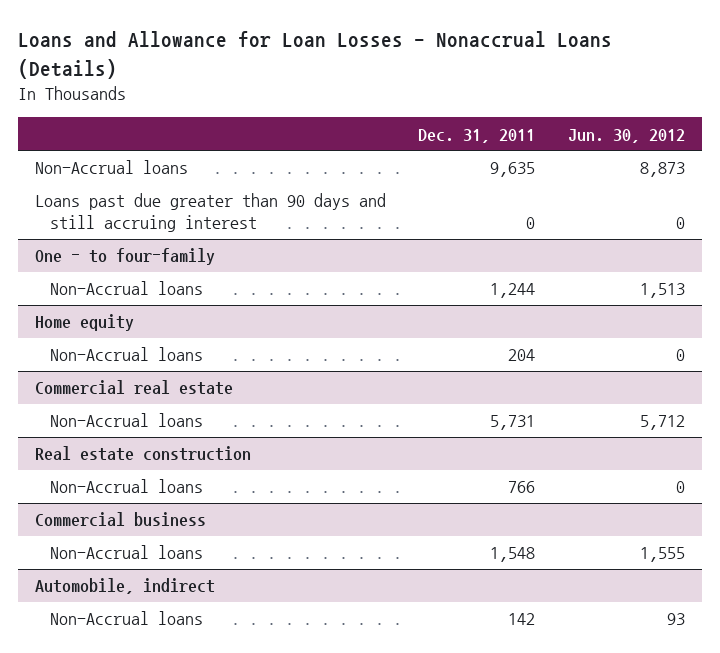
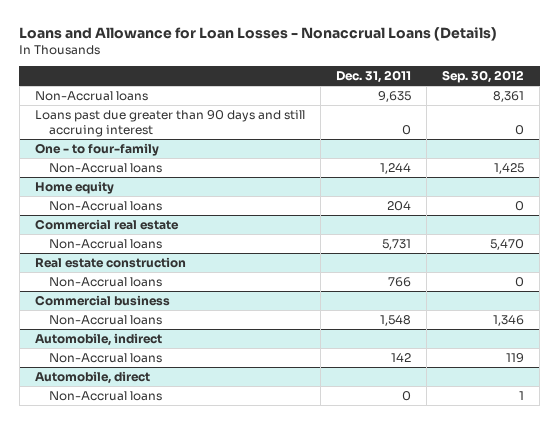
[568,128,686,143] Jun. 30, 2012 -> none
none -> [442,70,525,84] Sep. 30, 2012
none -> [34,370,150,384] Automobile, direct
none -> [48,390,162,401] Non-Accrual loans

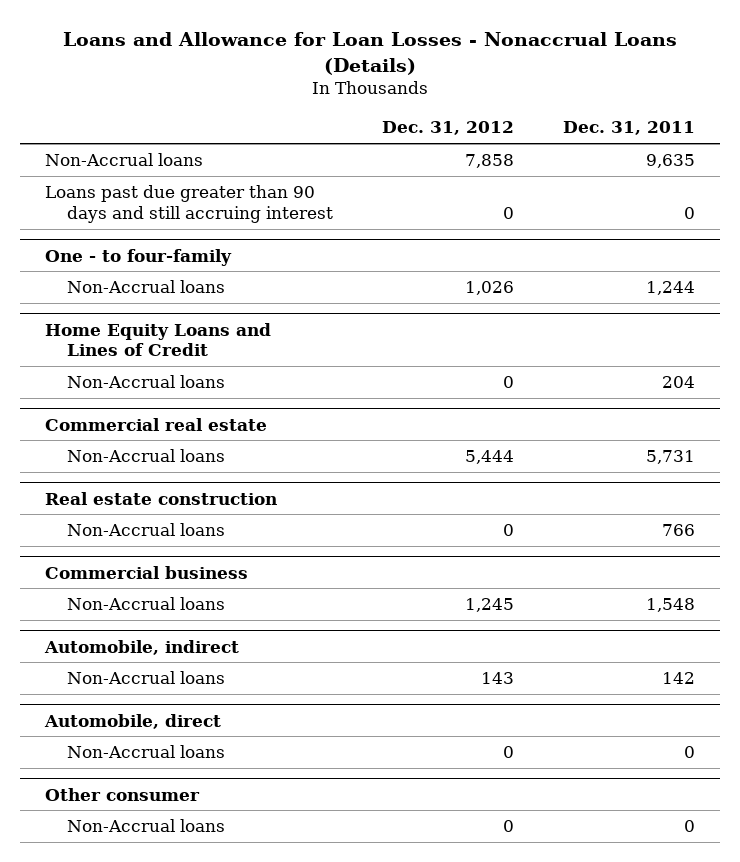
[442,70,525,84] Sep. 30, 2012 -> none
none -> [382,121,515,136] Dec. 31, 2012
[34,180,114,194] Home equity -> none
none -> [44,322,271,357] Home Equity Loans and Lines of Credit
none -> [44,787,200,801] Other consumer
none -> [67,819,226,833] Non-Accrual loans

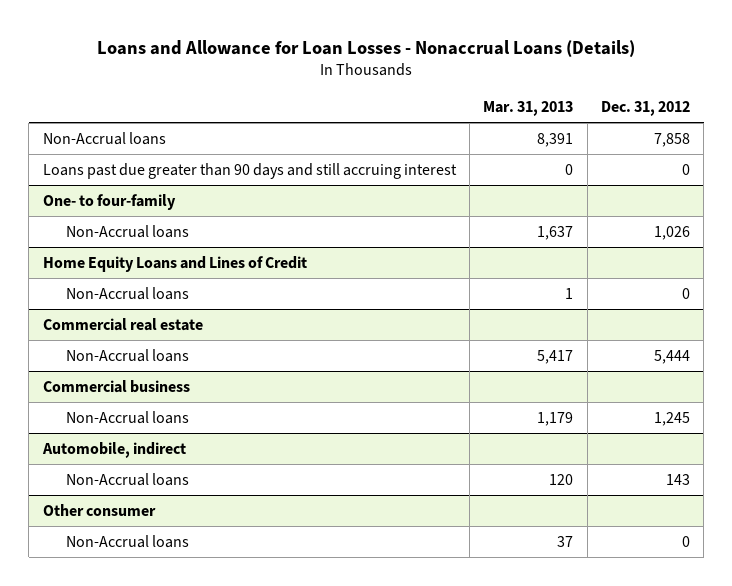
[563,121,696,136] Dec. 31, 2011 -> none
none -> [483,100,574,116] Mar. 31, 2013
[44,248,232,266] One - to four-family -> [42,193,176,210] One- to four-family
[44,491,277,505] Real estate construction -> none
[67,523,226,537] Non-Accrual loans -> none
[43,713,221,729] Automobile, direct -> none
[67,745,226,759] Non-Accrual loans -> none

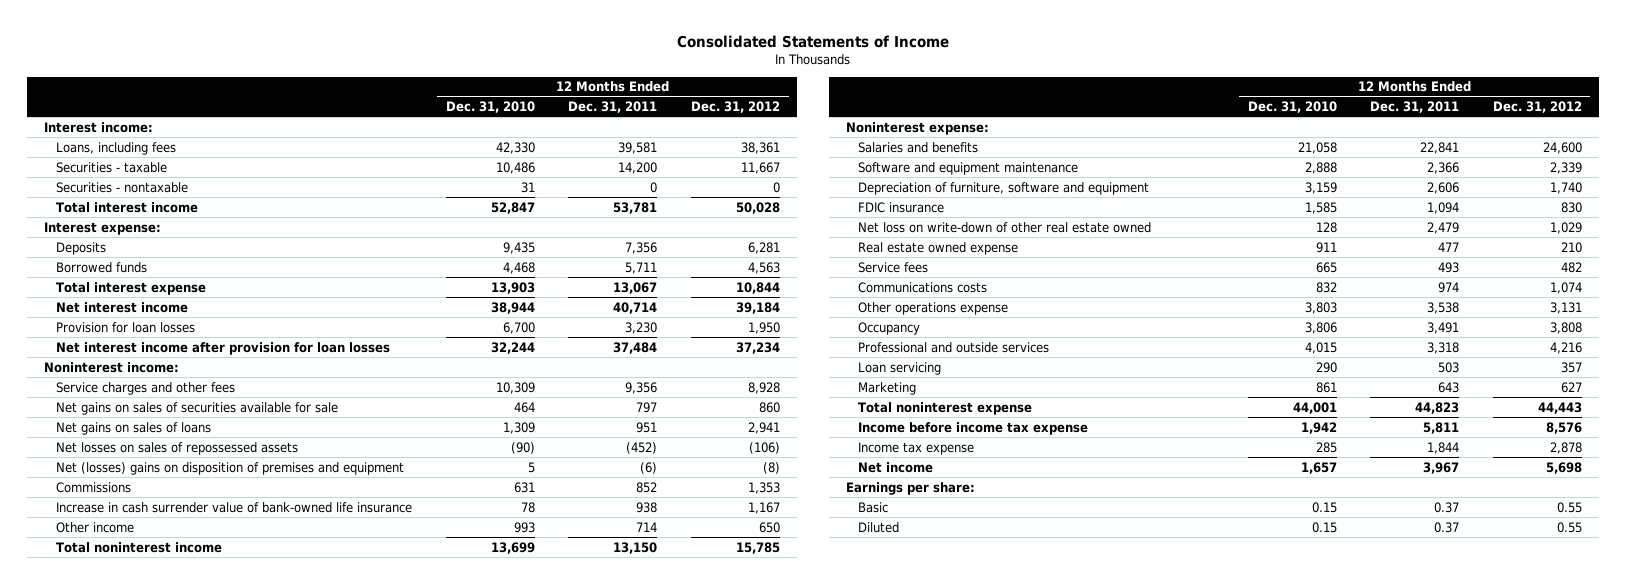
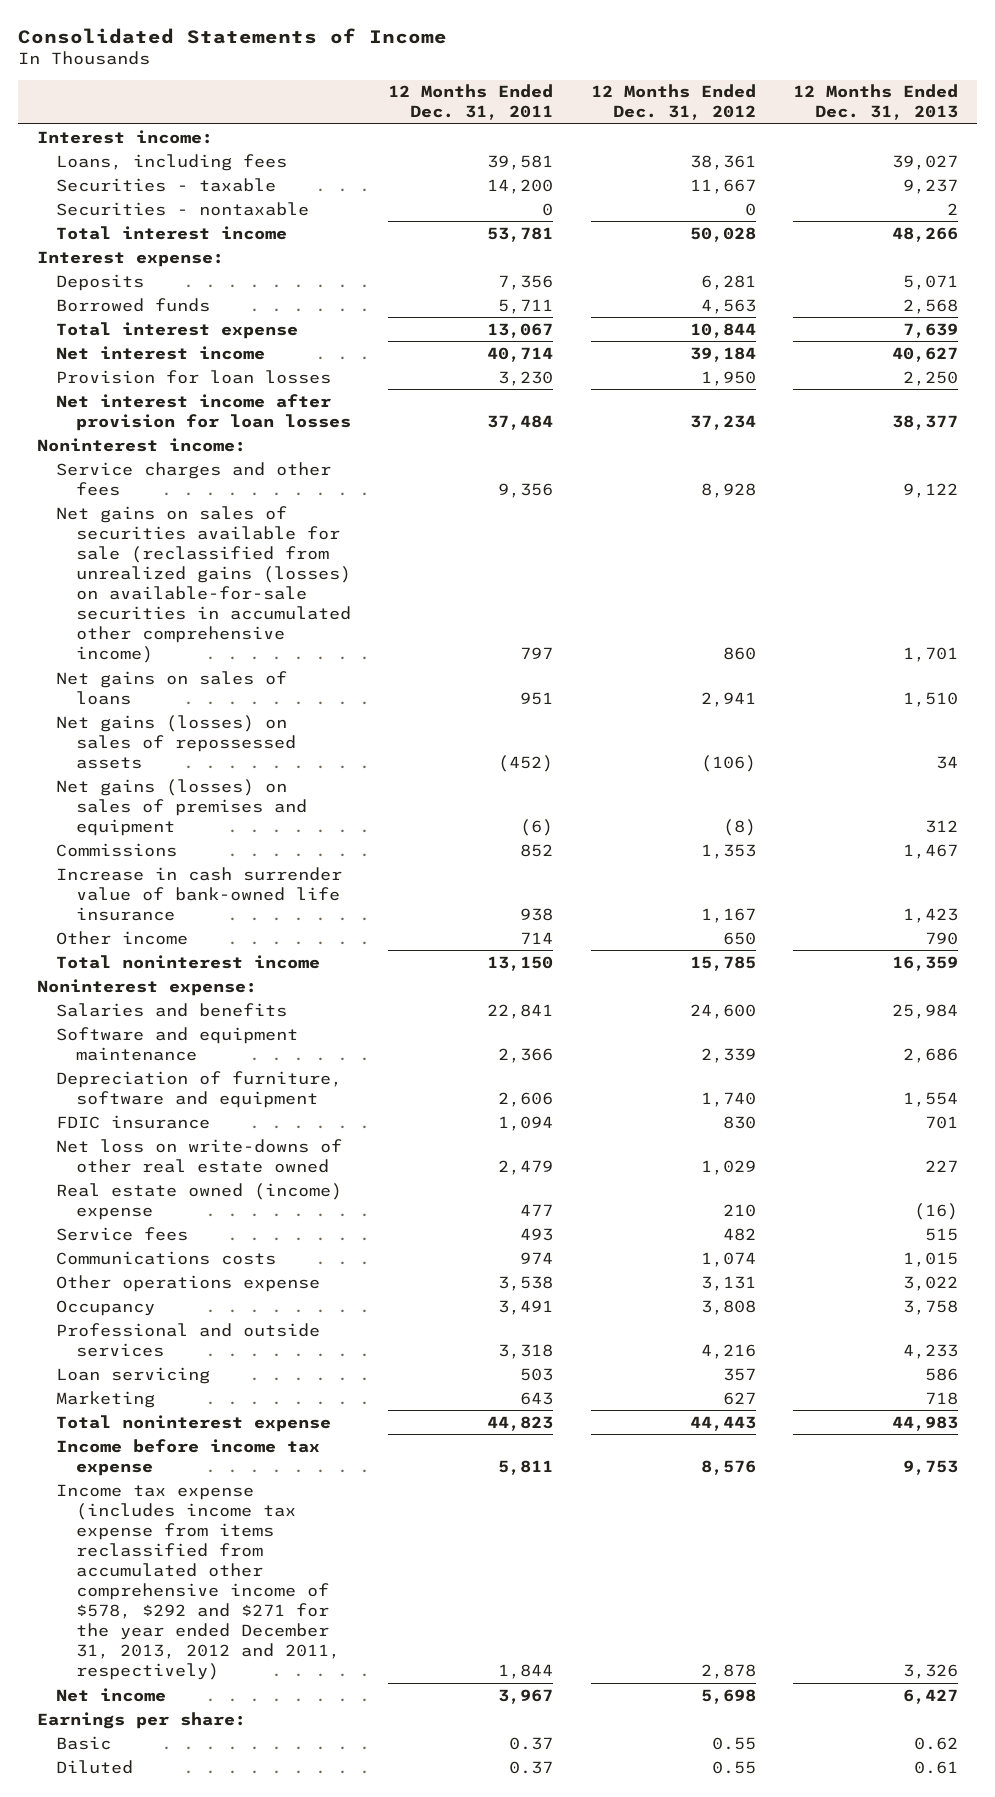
[445,101,535,114] Dec. 31, 2010 -> none
none -> [792,84,958,121] 12 Months Ended Dec. 31, 2013
[56,401,339,415] Net gains on sales of securities available for sale -> [56,505,352,664] Net gains on sales of securities available for sale (reclassified from unrealized gains (losses) on available-for-sale securities in accumulated other comprehensive income)
[56,441,299,455] Net losses on sales of repossessed assets -> [56,714,297,769] Net gains (losses) on sales of repossessed assets
[56,461,405,475] Net (losses) gains on disposition of premises and equipment -> [56,778,308,836] Net gains (losses) on sales of premises and equipment
[858,221,1152,233] Net loss on write-down of other real estate owned -> [56,1138,343,1173] Net loss on write-downs of other real estate owned
[858,241,1019,255] Real estate owned expense -> [56,1182,343,1220] Real estate owned (income) expense
[858,441,975,455] Income tax expense -> [56,1483,341,1681] Income tax expense (includes income tax expense from items reclassified from accumulated other comprehensive income of $578, $292 and $271 for the year ended December 31, 2013, 2012 and 2011, respectively)

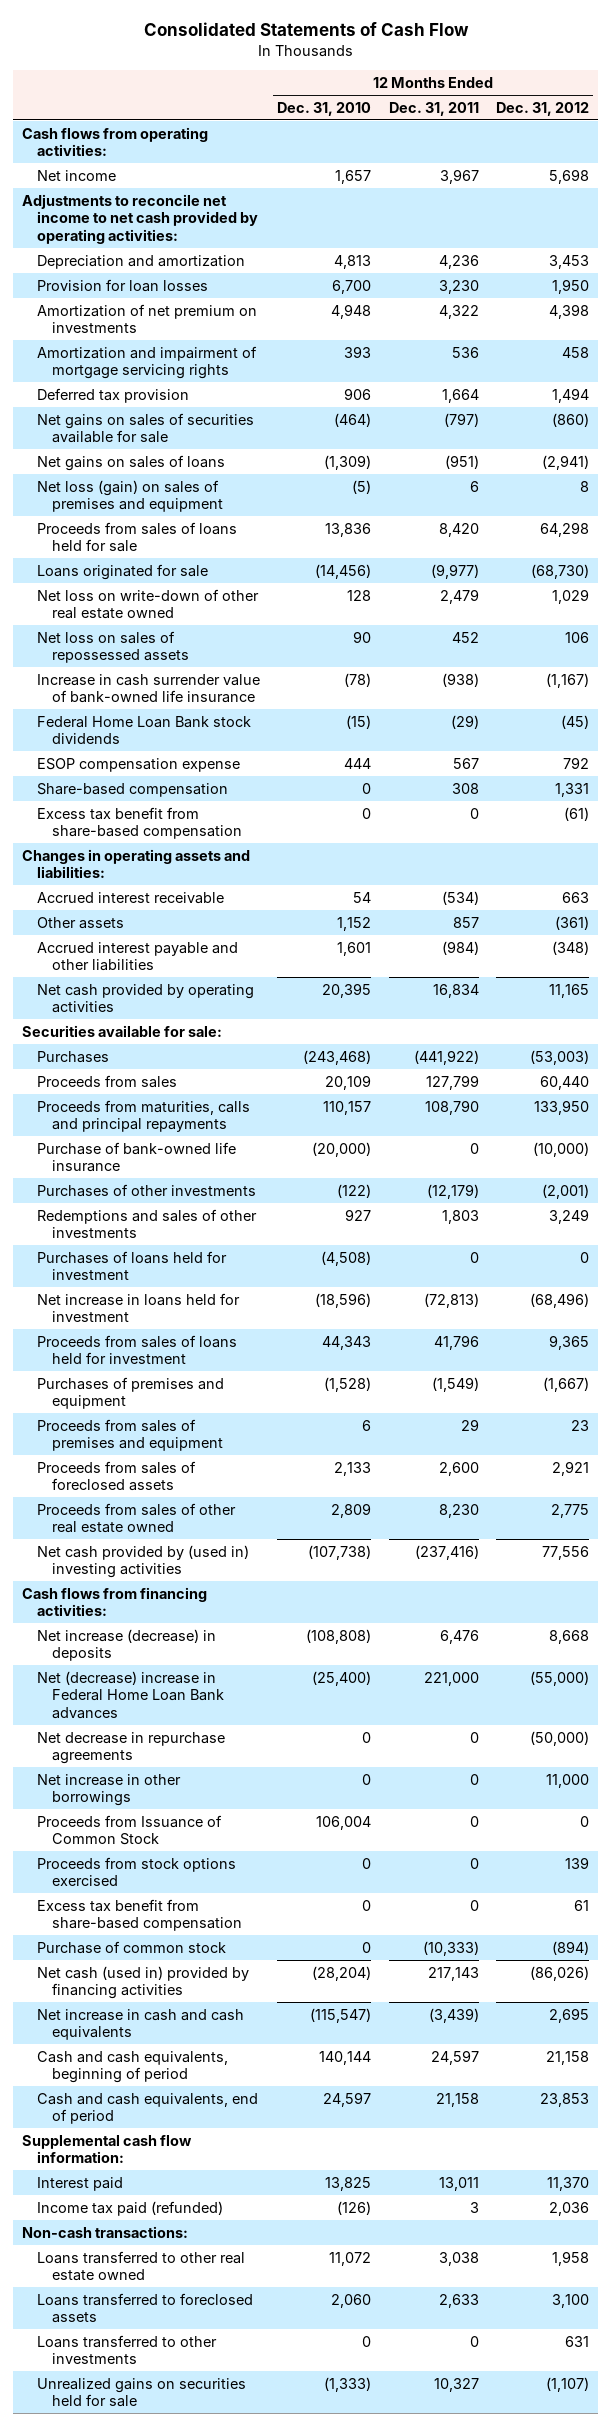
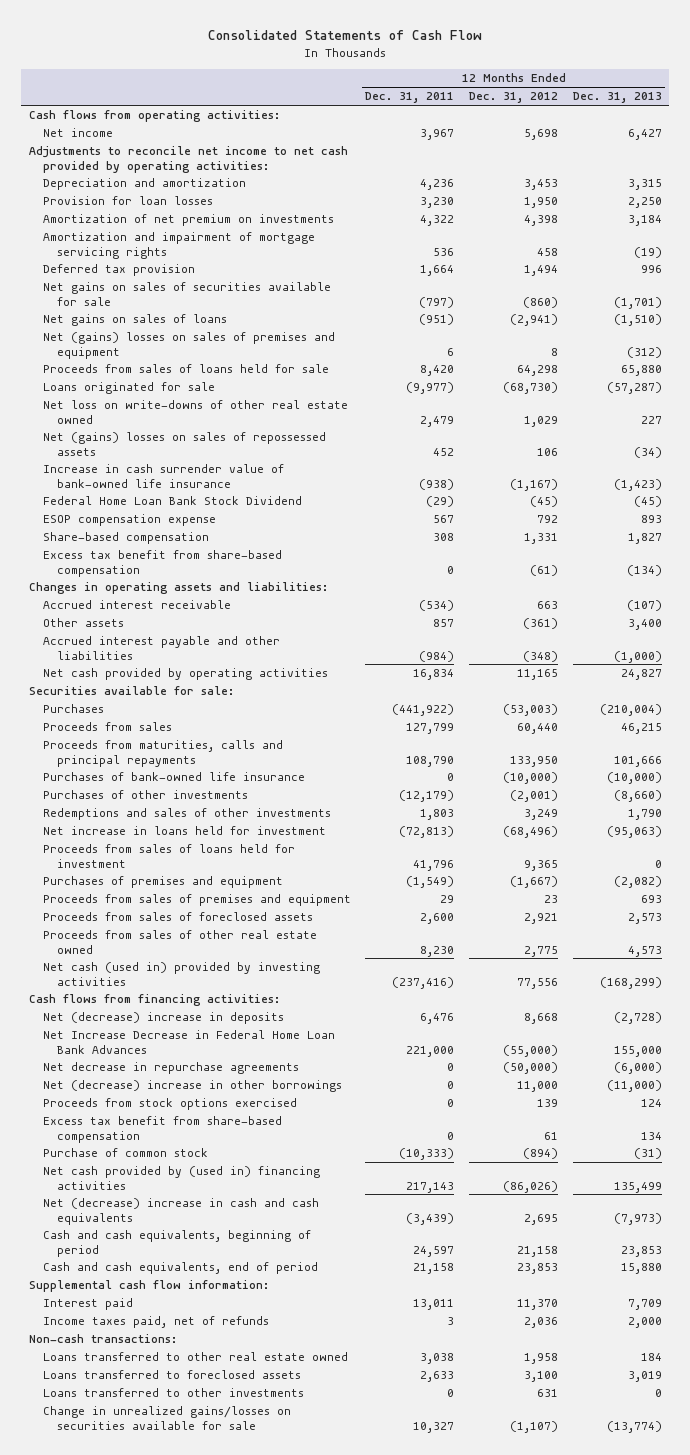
[277,101,372,116] Dec. 31, 2010 -> none
none -> [572,92,662,104] Dec. 31, 2013
[37,479,224,513] Net loss (gain) on sales of premises and equipment -> [42,332,335,359] Net (gains) losses on sales of premises and equipment
[37,588,260,620] Net loss on write-down of other real estate owned -> [42,400,348,424] Net loss on write-downs of other real estate owned
[37,630,190,664] Net loss on sales of repossessed assets -> [42,432,326,456] Net (gains) losses on sales of repossessed assets
[37,715,252,745] Federal Home Loan Bank stock dividends -> [42,496,302,506] Federal Home Loan Bank Stock Dividend
[37,1141,237,1173] Purchase of bank-owned life insurance -> [42,772,305,782] Purchases of bank-owned life insurance
[37,1250,228,1281] Purchases of loans held for investment -> none
[37,1544,250,1579] Net cash provided by (used in) investing activities -> [42,962,320,986] Net cash (used in) provided by investing activities
[37,1628,217,1662] Net increase (decrease) in deposits -> [42,1012,284,1025] Net (decrease) increase in deposits
[37,1670,225,1720] Net (decrease) increase in Federal Home Loan Bank advances -> [42,1030,335,1054] Net Increase Decrease in Federal Home Loan Bank Advances
[37,1814,223,1846] Proceeds from Issuance of Common Stock -> none
[37,1773,182,1807] Net increase in other borrowings -> [42,1080,342,1093] Net (decrease) increase in other borrowings
[37,1965,250,2000] Net cash (used in) provided by financing activities -> [42,1166,320,1190] Net cash provided by (used in) financing activities
[37,2008,245,2041] Net increase in cash and cash equivalents -> [42,1198,319,1225] Net (decrease) increase in cash and cash equivalents
[37,2200,224,2216] Income tax paid (refunded) -> [42,1316,269,1329] Income taxes paid, net of refunds
[37,2377,247,2408] Unrealized gains on securities held for sale -> [42,1406,291,1430] Change in unrealized gains/losses on securities available for sale

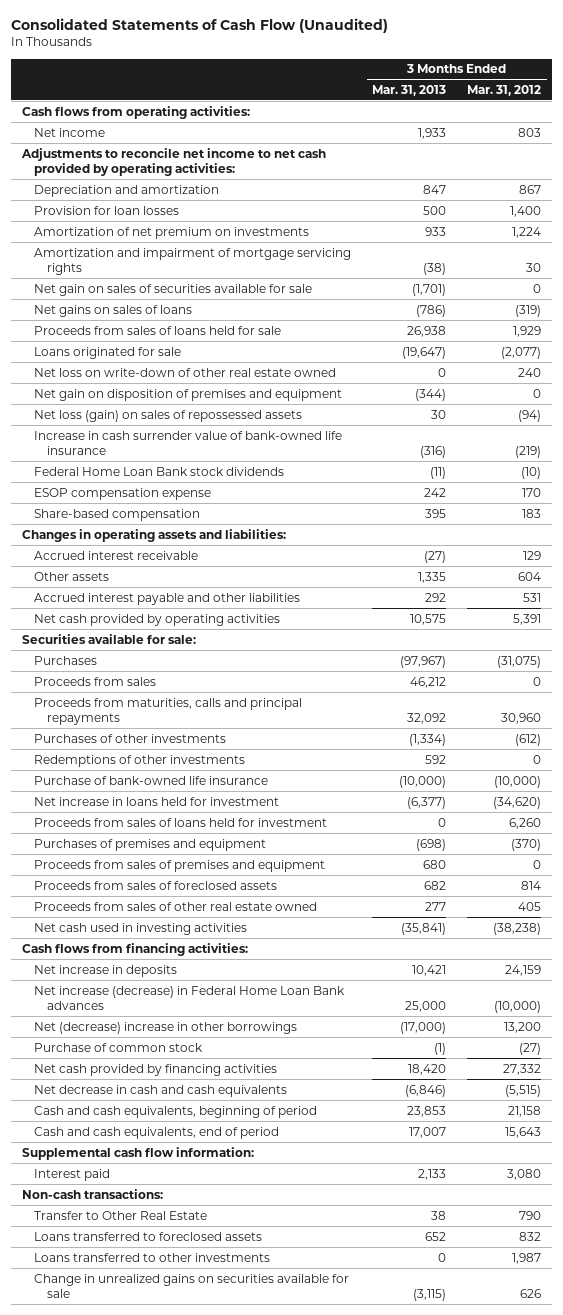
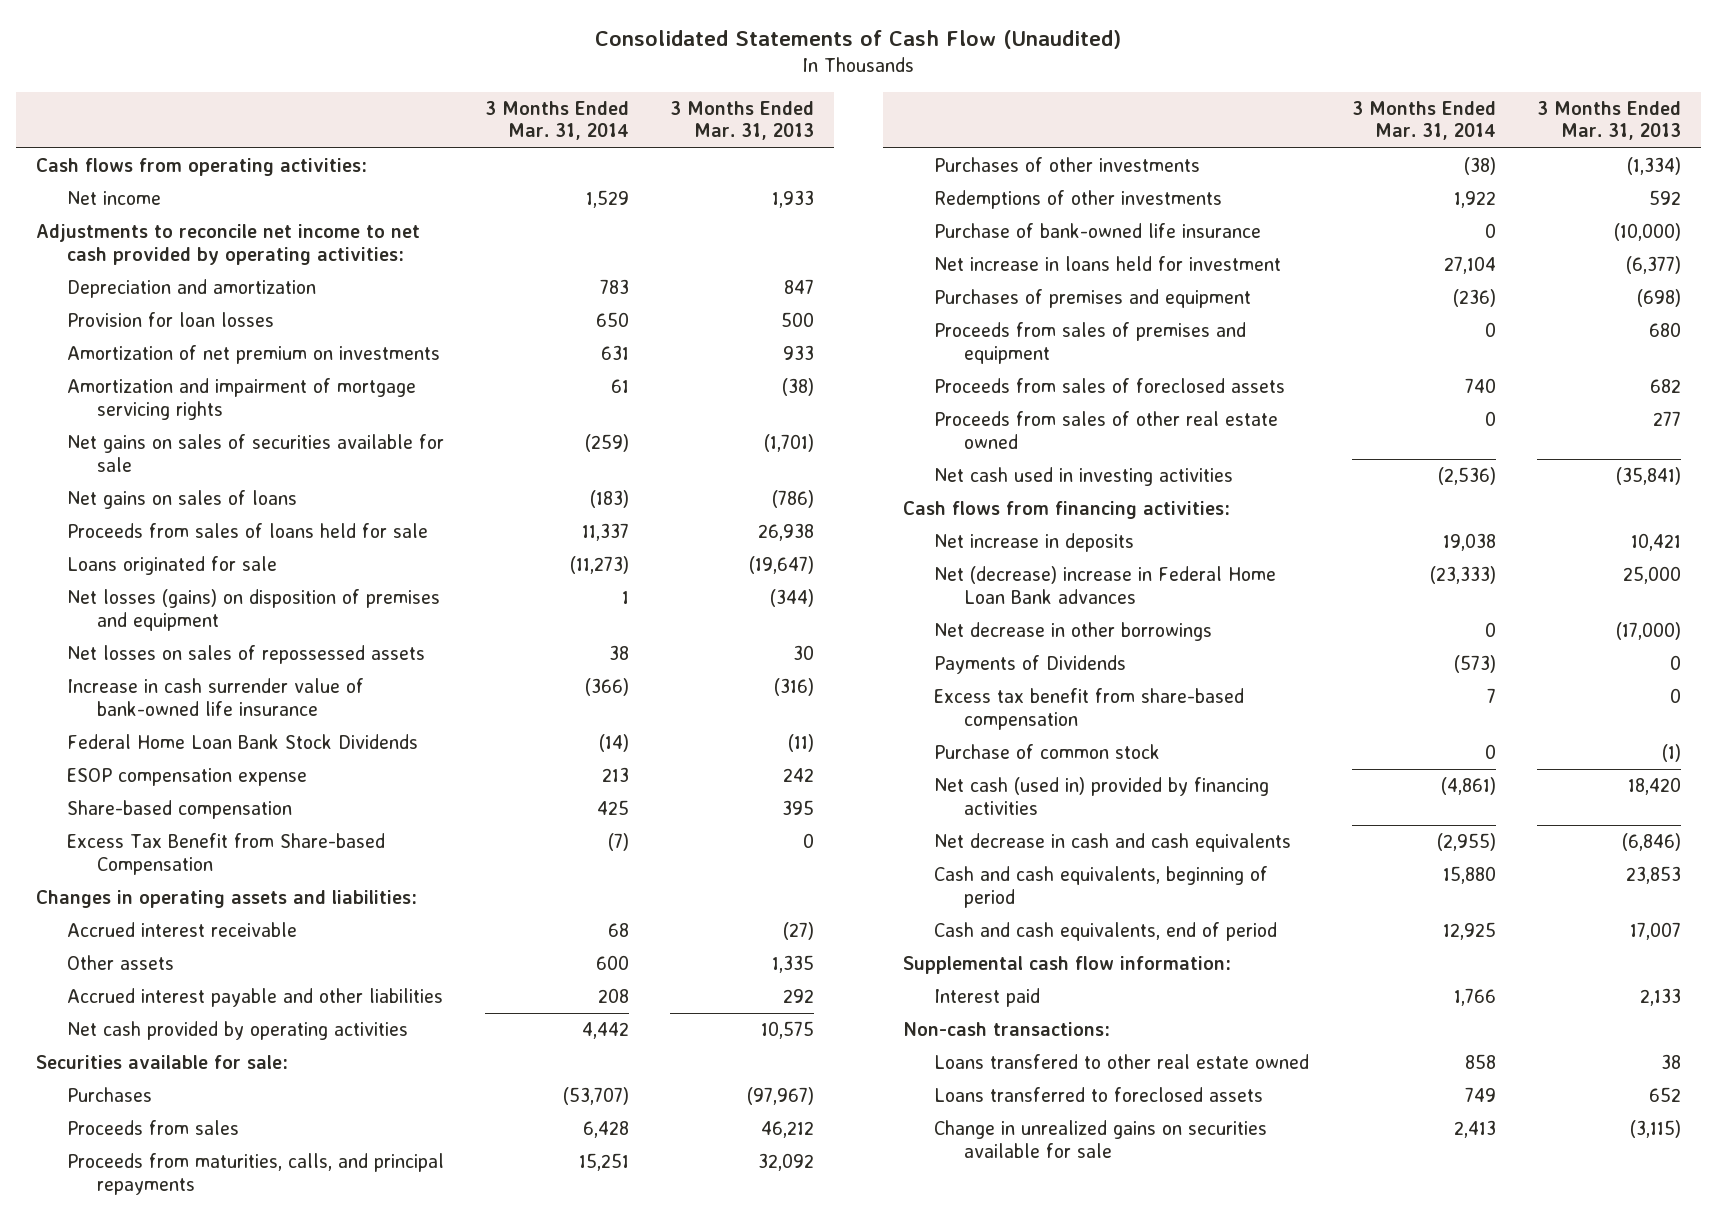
[467,84,542,96] Mar. 31, 2012 -> none
none -> [484,101,629,141] 3 Months Ended Mar. 31, 2014
[34,283,313,296] Net gain on sales of securities available for sale -> [66,434,444,472] Net gains on sales of securities available for sale
[34,367,337,377] Net loss on write-down of other real estate owned -> none
[34,388,343,401] Net gain on disposition of premises and equipment -> [66,589,440,631] Net losses (gains) on disposition of premises and equipment
[34,409,303,422] Net loss (gain) on sales of repossessed assets -> [66,645,425,665] Net losses on sales of repossessed assets
[34,466,285,476] Federal Home Loan Bank stock dividends -> [66,734,418,750] Federal Home Loan Bank Stock Dividends
none -> [66,833,385,875] Excess Tax Benefit from Share-based Compensation
[34,697,303,725] Proceeds from maturities, calls and principal repayments -> [66,1153,444,1195] Proceeds from maturities, calls, and principal repayments
[34,817,328,827] Proceeds from sales of loans held for investment -> none
[34,985,346,1010] Net increase (decrease) in Federal Home Loan Bank advances -> [933,566,1276,604] Net (decrease) increase in Federal Home Loan Bank advances
[34,1021,298,1034] Net (decrease) increase in other borrowings -> [933,622,1212,642] Net decrease in other borrowings
none -> [933,655,1126,675] Payments of Dividends
none -> [933,688,1244,730] Excess tax benefit from share-based compensation
[34,1063,278,1076] Net cash provided by financing activities -> [933,777,1269,815] Net cash (used in) provided by financing activities
[34,1210,208,1220] Transfer to Other Real Estate -> [933,1054,1309,1070] Loans transfered to other real estate owned
[34,1252,271,1262] Loans transferred to other investments -> none

